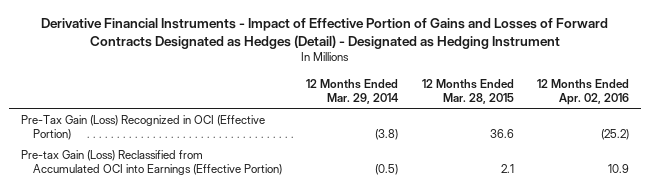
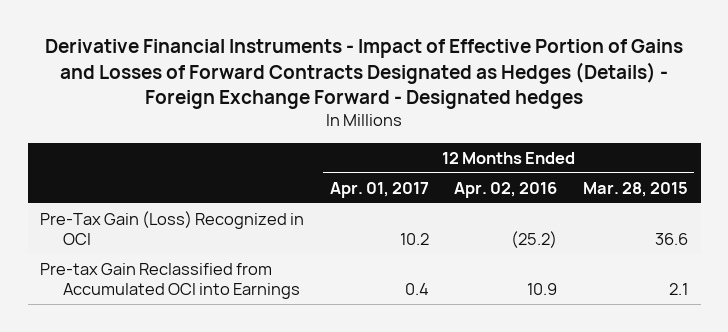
[41,17,609,49] Derivative Financial Instruments - Impact of Effective Portion of Gains and Losses of Forward Contracts Designated as Hedges (Detail) - Designated as Hedging Instrument -> [45,39,684,110] Derivative Financial Instruments - Impact of Effective Portion of Gains and Losses of Forward Contracts Designated as Hedges (Details) - Foreign Exchange Forward - Designated hedges
[306,79,400,104] 12 Months Ended Mar. 29, 2014 -> none
none -> [329,181,429,198] Apr. 01, 2017
[21,114,266,140] Pre-Tax Gain (Loss) Recognized in OCI (Effective Portion) -> [40,211,305,245] Pre-Tax Gain (Loss) Recognized in OCI
[21,149,283,175] Pre-tax Gain (Loss) Reclassified from Accumulated OCI into Earnings (Effective Portion) -> [40,263,300,299] Pre-tax Gain Reclassified from Accumulated OCI into Earnings

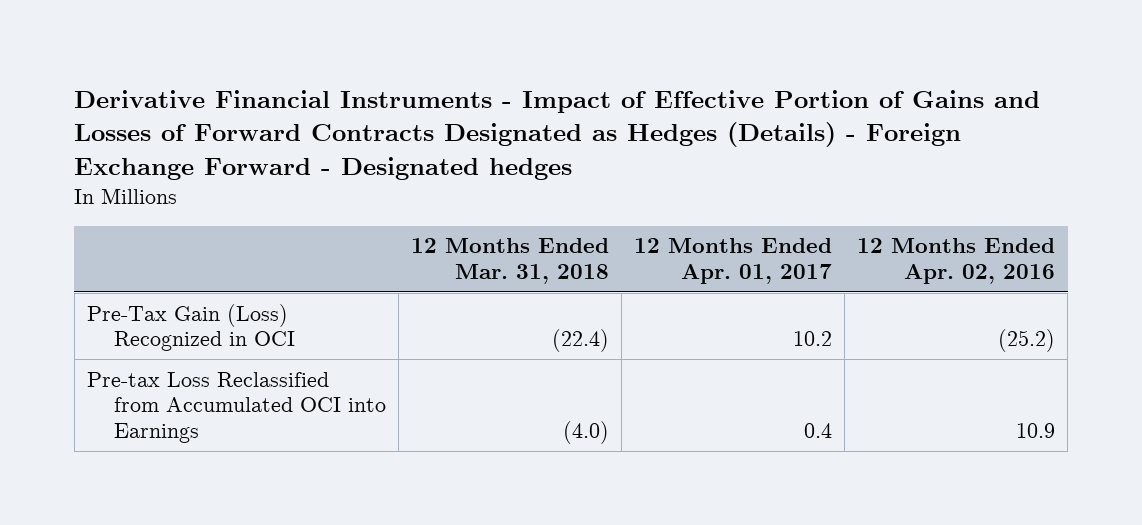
[582,181,688,197] Mar. 28, 2015 -> none
none -> [411,238,610,284] 12 Months Ended Mar. 31, 2018
[40,263,300,299] Pre-tax Gain Reclassified from Accumulated OCI into Earnings -> [86,371,387,444] Pre-tax Loss Reclassified from Accumulated OCI into Earnings

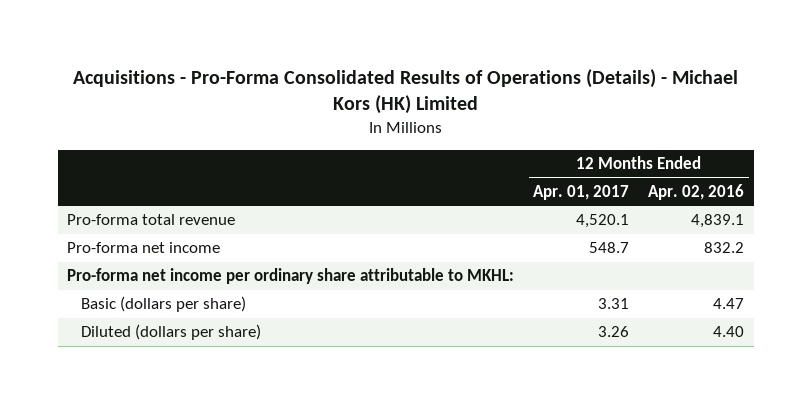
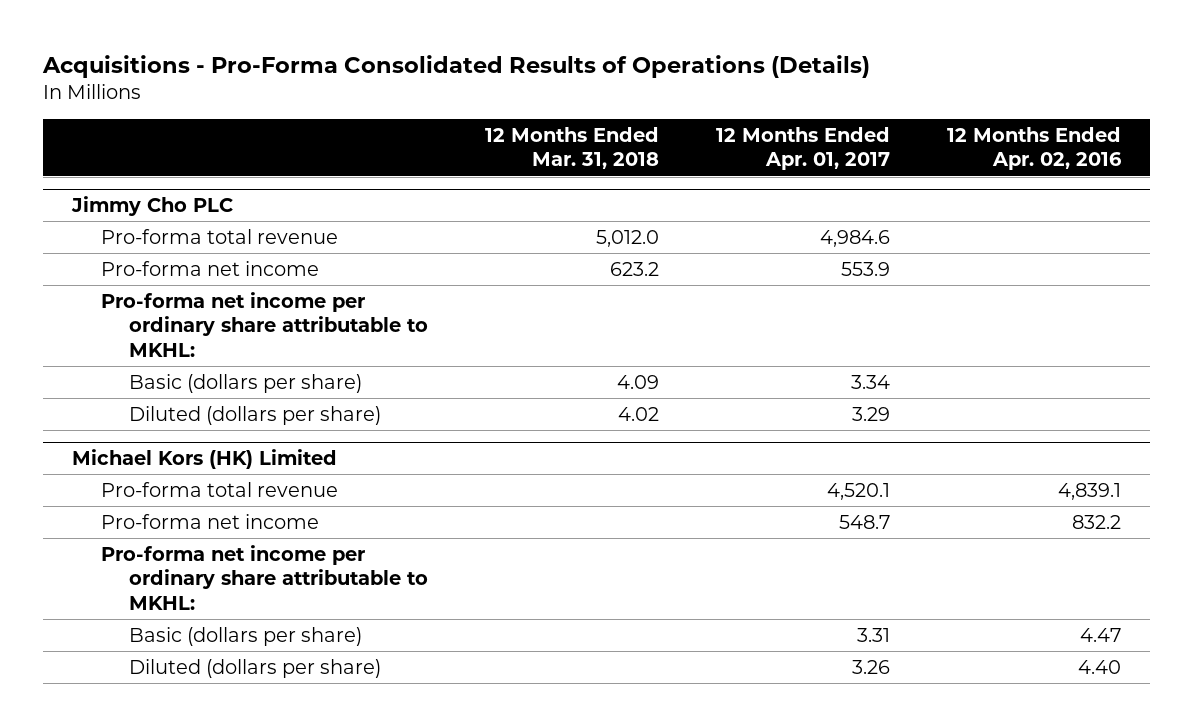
[72,68,738,115] Acquisitions - Pro-Forma Consolidated Results of Operations (Details) - Michael Kors (HK) Limited -> [42,55,871,79] Acquisitions - Pro-Forma Consolidated Results of Operations (Details)
none -> [485,126,660,170] 12 Months Ended Mar. 31, 2018
none -> [70,196,233,217] Jimmy Cho PLC
none -> [100,228,338,244] Pro-forma total revenue
none -> [100,260,319,276] Pro-forma net income
none -> [100,291,429,357] Pro-forma net income per ordinary share attributable to MKHL:
none -> [129,373,363,393] Basic (dollars per share)
none -> [129,405,382,425] Diluted (dollars per share)
none -> [71,449,337,470] Michael Kors (HK) Limited

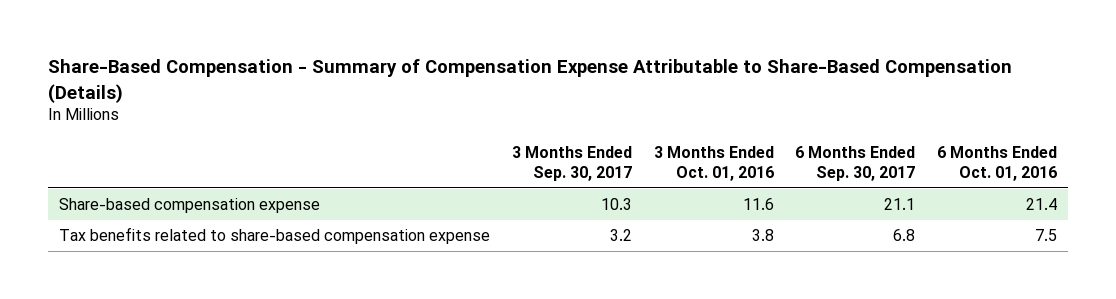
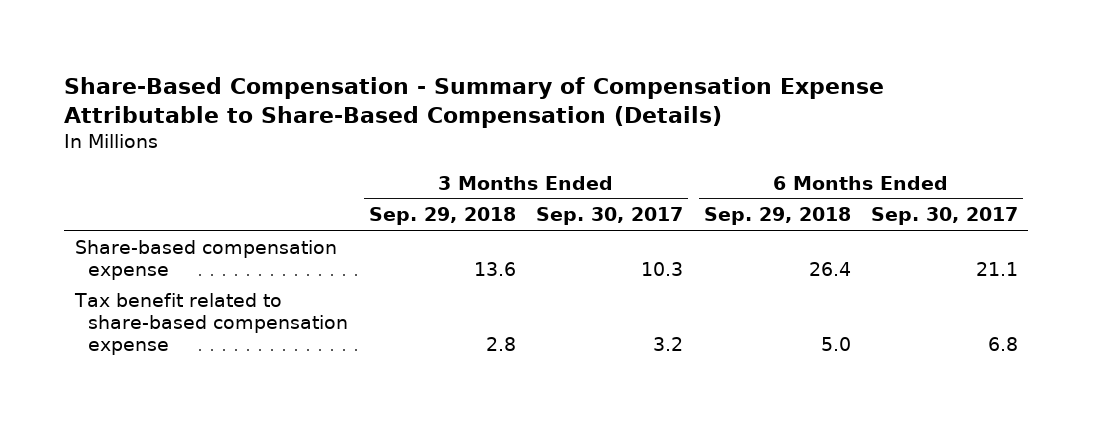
[653,145,774,182] 3 Months Ended Oct. 01, 2016 -> none
[937,145,1058,182] 6 Months Ended Oct. 01, 2016 -> none
none -> [368,207,516,226] Sep. 29, 2018
none -> [703,207,851,226] Sep. 29, 2018
[59,227,491,245] Tax benefits related to share-based compensation expense -> [73,292,349,355] Tax benefit related to share-based compensation expense

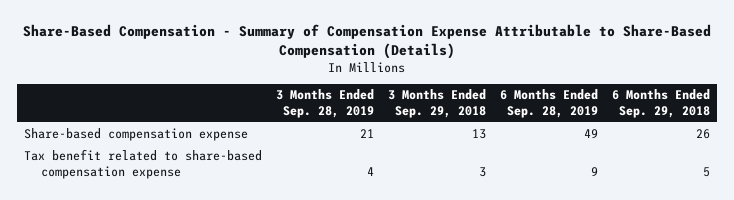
[536,207,684,226] Sep. 30, 2017 -> none
[871,207,1019,226] Sep. 30, 2017 -> none
none -> [276,89,375,118] 3 Months Ended Sep. 28, 2019
none -> [500,89,599,118] 6 Months Ended Sep. 28, 2019
[473,261,516,276] 13.6 -> [472,129,487,140] 13
[808,261,851,276] 26.4 -> [696,129,711,140] 26
[485,336,516,351] 2.8 -> [479,166,487,177] 3
[820,336,851,351] 5.0 -> [703,166,711,177] 5

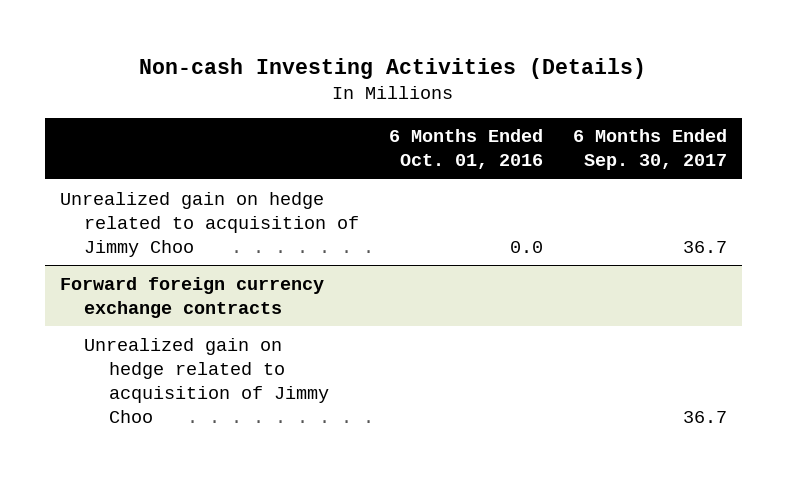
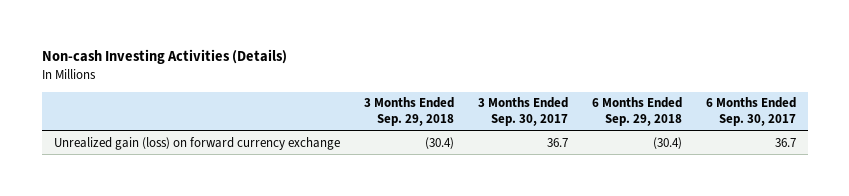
[389,129,544,170] 6 Months Ended Oct. 01, 2016 -> none
none -> [363,97,454,126] 3 Months Ended Sep. 29, 2018
none -> [477,97,568,126] 3 Months Ended Sep. 30, 2017
none -> [591,97,682,126] 6 Months Ended Sep. 29, 2018
[59,276,324,318] Forward foreign currency exchange contracts -> none
[84,337,330,424] Unrealized gain on hedge related to acquisition of Jimmy Choo -> none
[59,191,360,258] Unrealized gain on hedge related to acquisition of Jimmy Choo -> [53,136,340,150] Unrealized gain (loss) on forward currency exchange

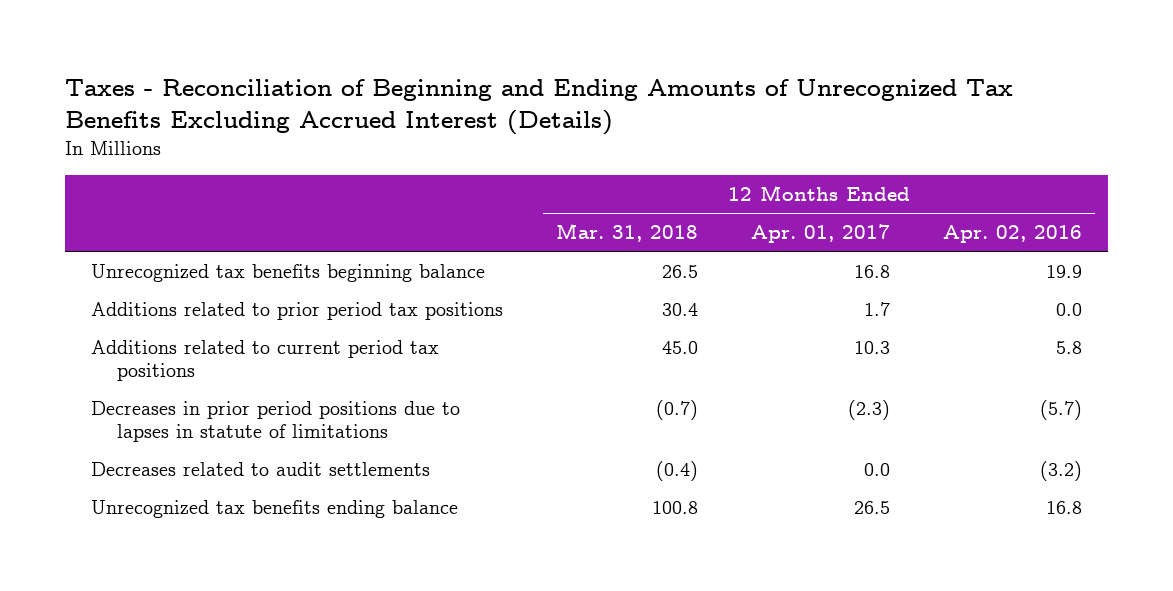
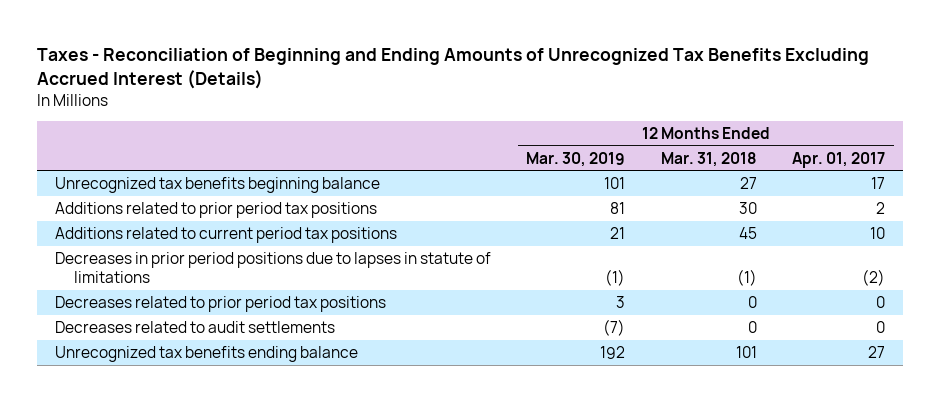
[942,225,1082,244] Apr. 02, 2016 -> none
none -> [526,151,626,167] Mar. 30, 2019
[662,264,699,278] 26.5 -> [739,176,757,189] 27
[853,264,890,278] 16.8 -> [871,176,886,189] 17
[662,302,699,316] 30.4 -> [738,201,757,214] 30
[863,301,890,316] 1.7 -> [876,201,886,214] 2
[662,340,699,354] 45.0 -> [738,226,757,239] 45
[853,340,890,354] 10.3 -> [870,226,886,239] 10
[656,399,699,420] (0.7) -> [736,269,757,287] (1)
[847,399,890,420] (2.3) -> [862,269,886,287] (2)
none -> [55,295,387,312] Decreases related to prior period tax positions
[656,460,699,481] (0.4) -> [747,320,757,333] 0
[863,462,890,476] 0.0 -> [876,320,886,333] 0
[652,500,699,514] 100.8 -> [735,345,757,358] 101
[853,500,890,514] 26.5 -> [868,345,886,358] 27

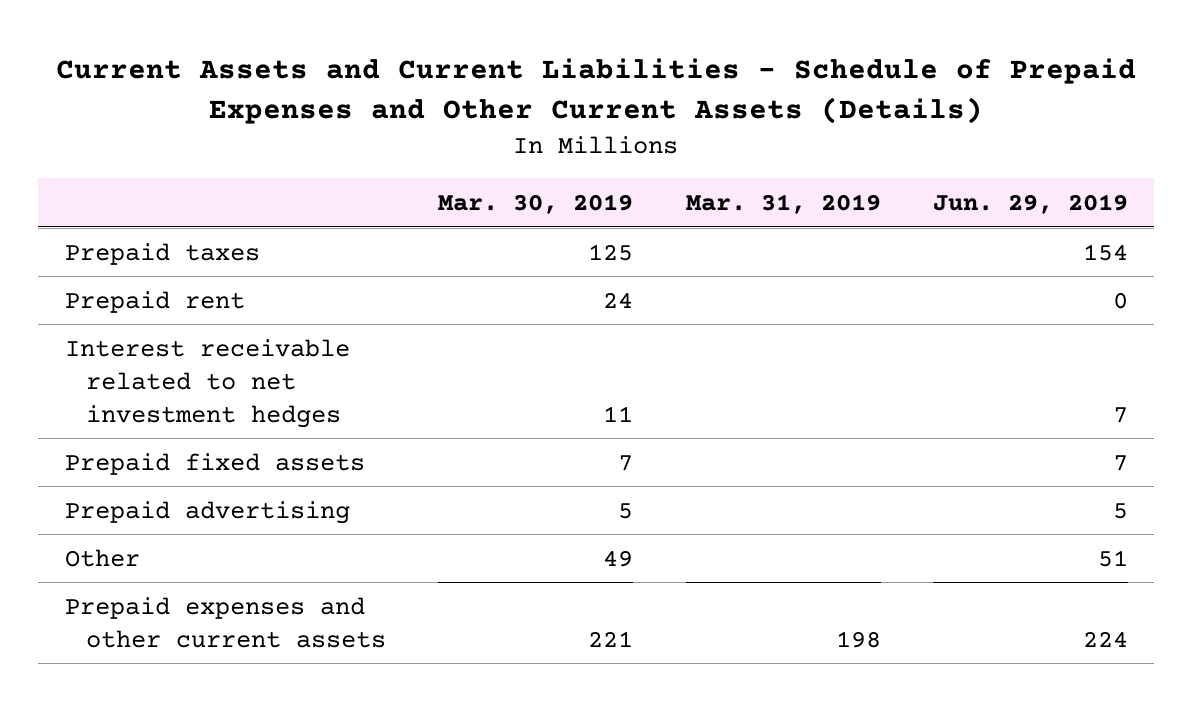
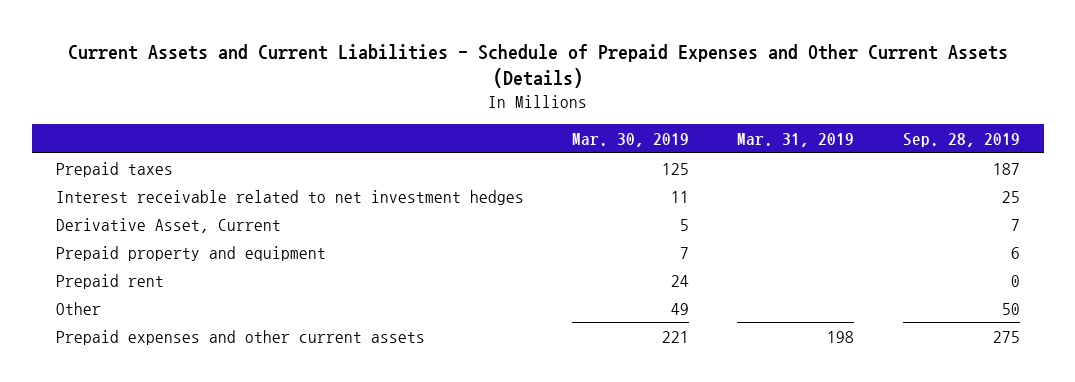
[933,193,1129,214] Jun. 29, 2019 -> none
none -> [902,132,1020,147] Sep. 28, 2019
[64,500,350,524] Prepaid advertising -> none
none -> [55,217,281,233] Derivative Asset, Current
[64,452,365,475] Prepaid fixed assets -> [55,245,326,261] Prepaid property and equipment
[64,290,245,313] Prepaid rent -> [55,273,164,289] Prepaid rent

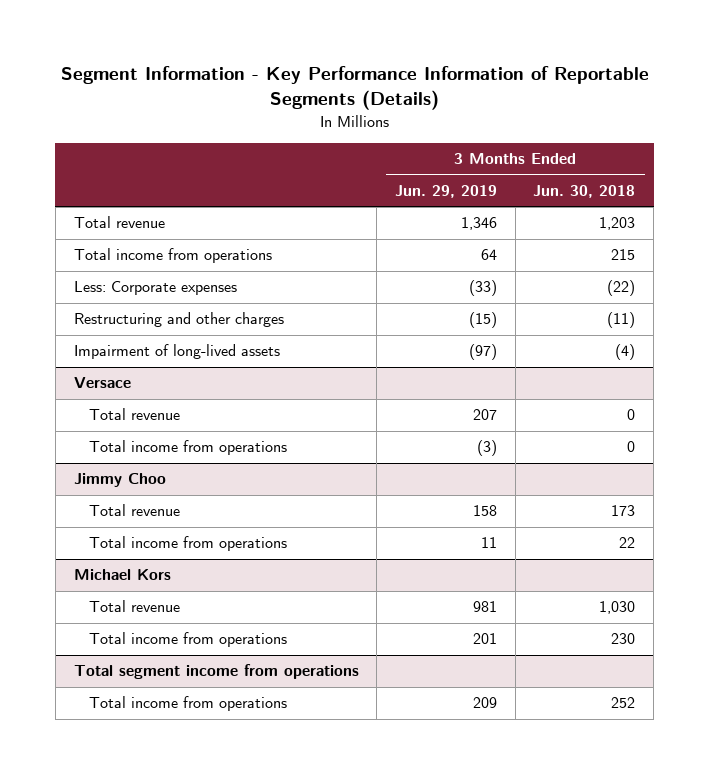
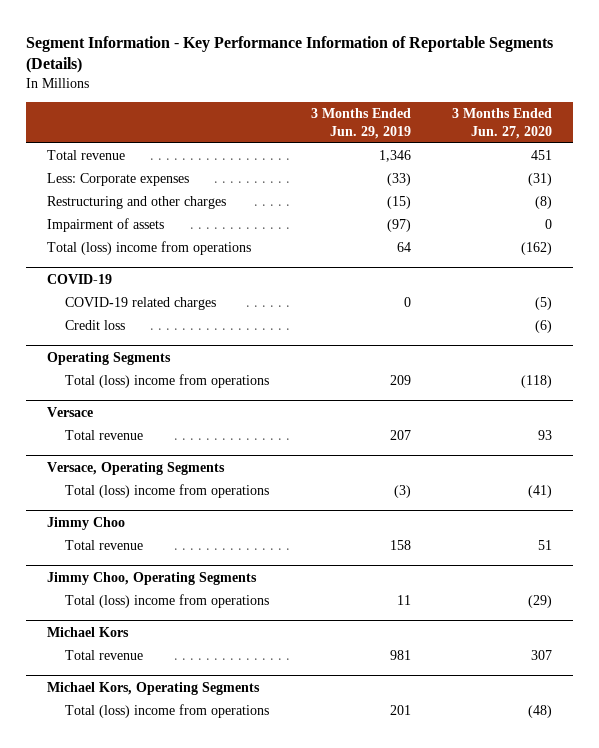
[533,185,636,199] Jun. 30, 2018 -> none
none -> [451,108,552,139] 3 Months Ended Jun. 27, 2020
[73,248,272,264] Total income from operations -> none
[73,344,280,360] Impairment of long-lived assets -> [46,218,164,233] Impairment of assets
none -> [46,241,251,256] Total (loss) income from operations
none -> [46,273,112,284] COVID-19
none -> [65,297,217,311] COVID-19 related charges
none -> [65,320,126,331] Credit loss
none -> [46,351,171,365] Operating Segments
none -> [65,374,270,389] Total (loss) income from operations
none -> [46,461,225,475] Versace, Operating Segments
[89,440,288,456] Total income from operations -> [65,484,270,499] Total (loss) income from operations
none -> [46,571,257,585] Jimmy Choo, Operating Segments
[89,536,288,552] Total income from operations -> [65,594,270,609] Total (loss) income from operations
[73,664,359,680] Total segment income from operations -> none
[89,696,288,712] Total income from operations -> none
none -> [46,681,260,695] Michael Kors, Operating Segments
[89,632,288,648] Total income from operations -> [65,704,270,719] Total (loss) income from operations

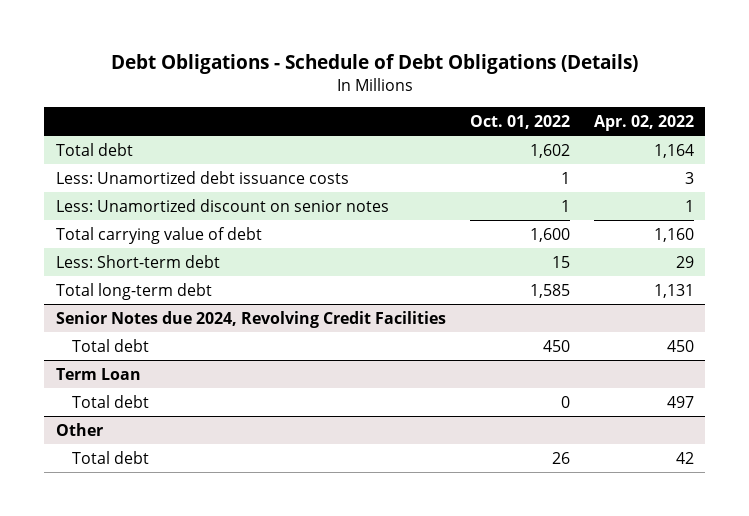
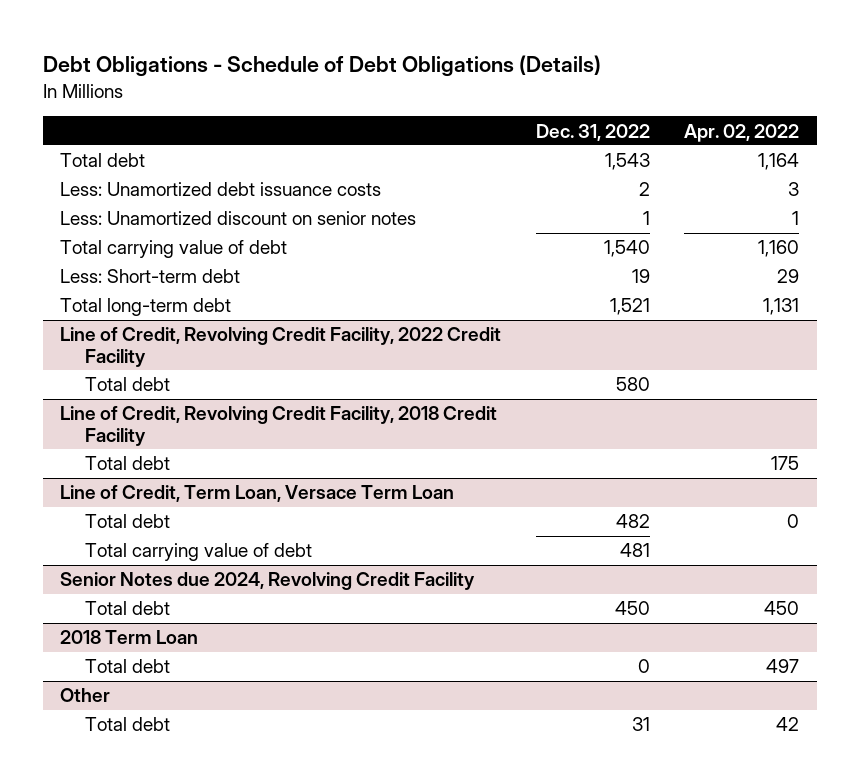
[469,115,570,130] Oct. 01, 2022 -> none
none -> [535,123,650,141] Dec. 31, 2022
none -> [60,327,502,367] Line of Credit, Revolving Credit Facility, 2022 Credit Facility
none -> [85,377,171,392] Total debt
none -> [60,406,498,446] Line of Credit, Revolving Credit Facility, 2018 Credit Facility
none -> [85,456,171,471] Total debt
none -> [60,485,455,503] Line of Credit, Term Loan, Versace Term Loan
none -> [85,514,171,529] Total debt
none -> [85,543,313,562] Total carrying value of debt
[55,310,446,328] Senior Notes due 2024, Revolving Credit Facilities -> [60,572,476,591] Senior Notes due 2024, Revolving Credit Facility
[55,367,141,380] Term Loan -> [60,630,199,645] 2018 Term Loan

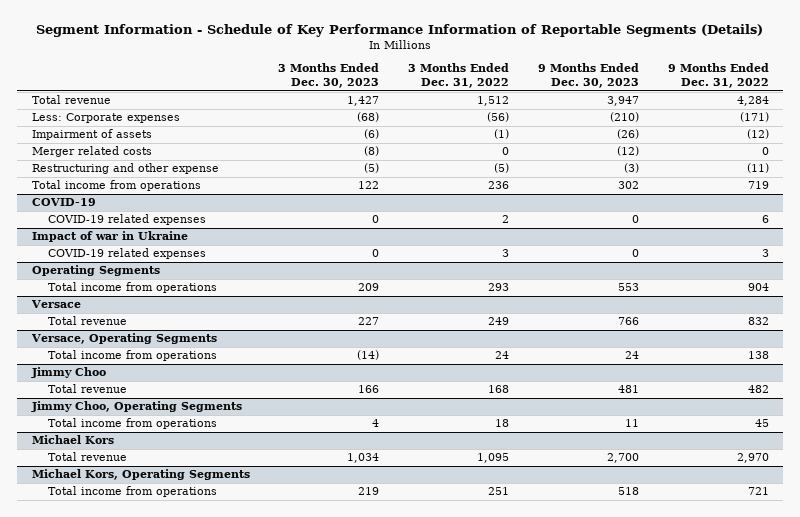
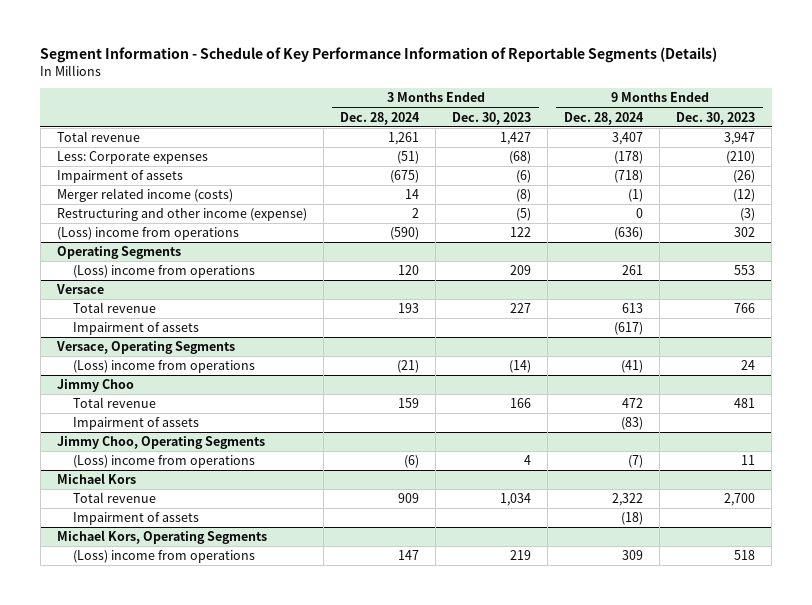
[408,63,510,89] 3 Months Ended Dec. 31, 2022 -> none
[667,63,769,89] 9 Months Ended Dec. 31, 2022 -> none
none -> [340,111,421,125] Dec. 28, 2024
none -> [564,111,645,125] Dec. 28, 2024
[31,198,96,207] COVID-19 -> none
[48,214,207,226] COVID-19 related expenses -> none
[31,231,188,243] Impact of war in Ukraine -> none
[48,248,207,260] COVID-19 related expenses -> none
[31,146,152,158] Merger related costs -> [56,188,233,203] Merger related income (costs)
[31,163,219,175] Restructuring and other expense -> [56,208,307,222] Restructuring and other income (expense)
[31,180,201,192] Total income from operations -> [56,227,239,241] (Loss) income from operations
[48,282,218,294] Total income from operations -> [72,265,255,279] (Loss) income from operations
none -> [72,322,199,336] Impairment of assets
[48,350,218,362] Total income from operations -> [72,360,255,374] (Loss) income from operations
none -> [72,417,199,431] Impairment of assets
[48,418,218,430] Total income from operations -> [72,455,255,469] (Loss) income from operations
none -> [72,512,199,526] Impairment of assets
[48,486,218,498] Total income from operations -> [72,550,255,564] (Loss) income from operations

